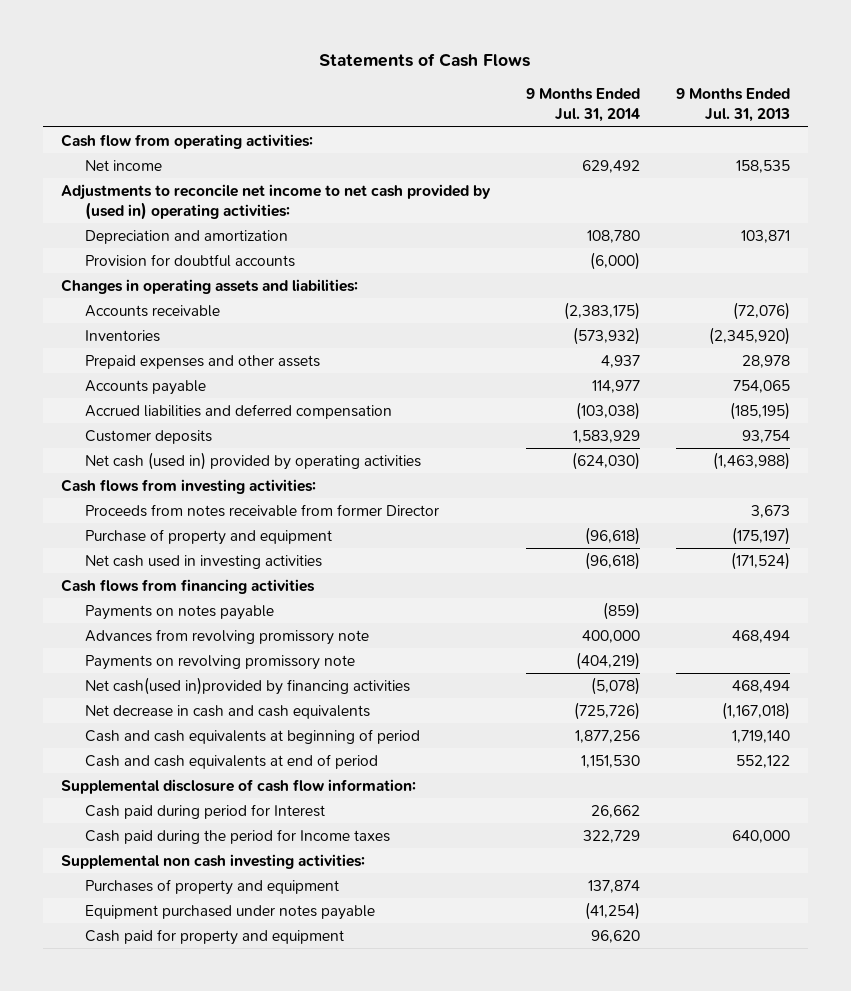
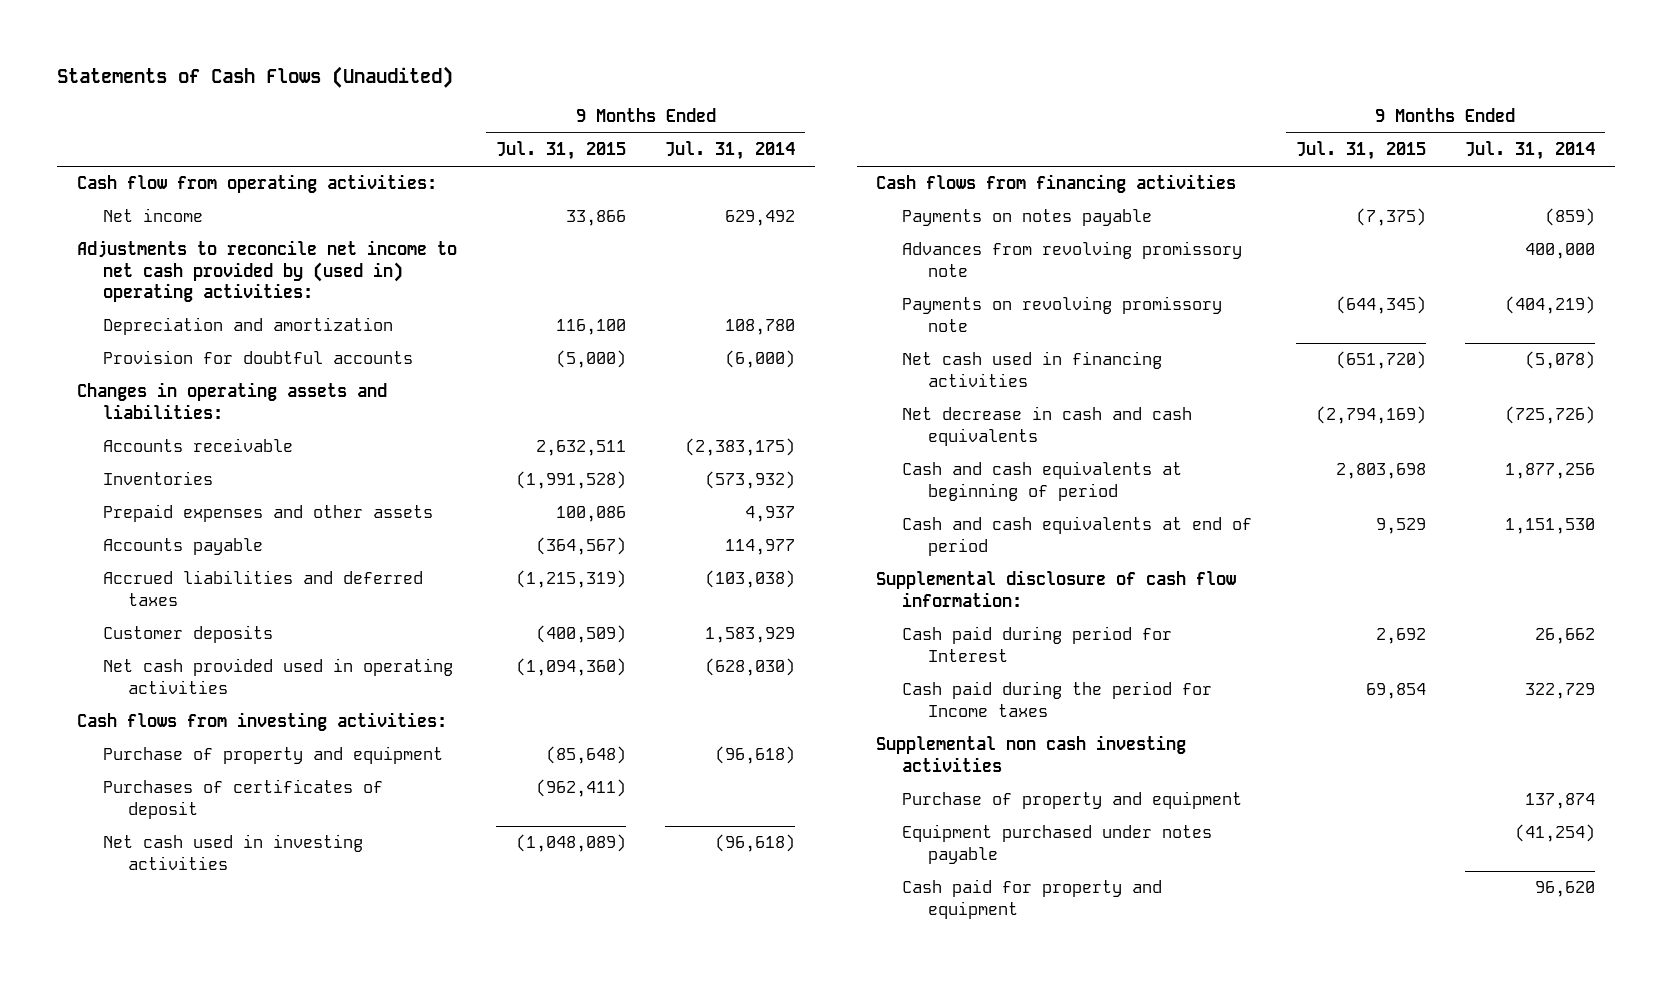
[319,53,531,68] Statements of Cash Flows -> [57,65,454,88] Statements of Cash Flows (Unaudited)
[676,88,791,123] 9 Months Ended Jul. 31, 2013 -> none
none -> [496,141,627,161] Jul. 31, 2015
[84,403,392,419] Accrued liabilities and deferred compensation -> [102,570,423,606] Accrued liabilities and deferred taxes
[84,451,421,470] Net cash (used in) provided by operating activities -> [102,658,453,694] Net cash provided used in operating activities
[571,451,640,470] (624,030) -> [705,658,796,677] (628,030)
[84,503,439,517] Proceeds from notes receivable from former Director -> none
none -> [102,779,383,819] Purchases of certificates of deposit
[84,676,410,695] Net cash(used in)provided by financing activities -> [902,351,1163,387] Net cash used in financing activities
[60,853,365,869] Supplemental non cash investing activities: -> [876,735,1187,772] Supplemental non cash investing activities
[84,878,339,895] Purchases of property and equipment -> [902,791,1243,810] Purchase of property and equipment

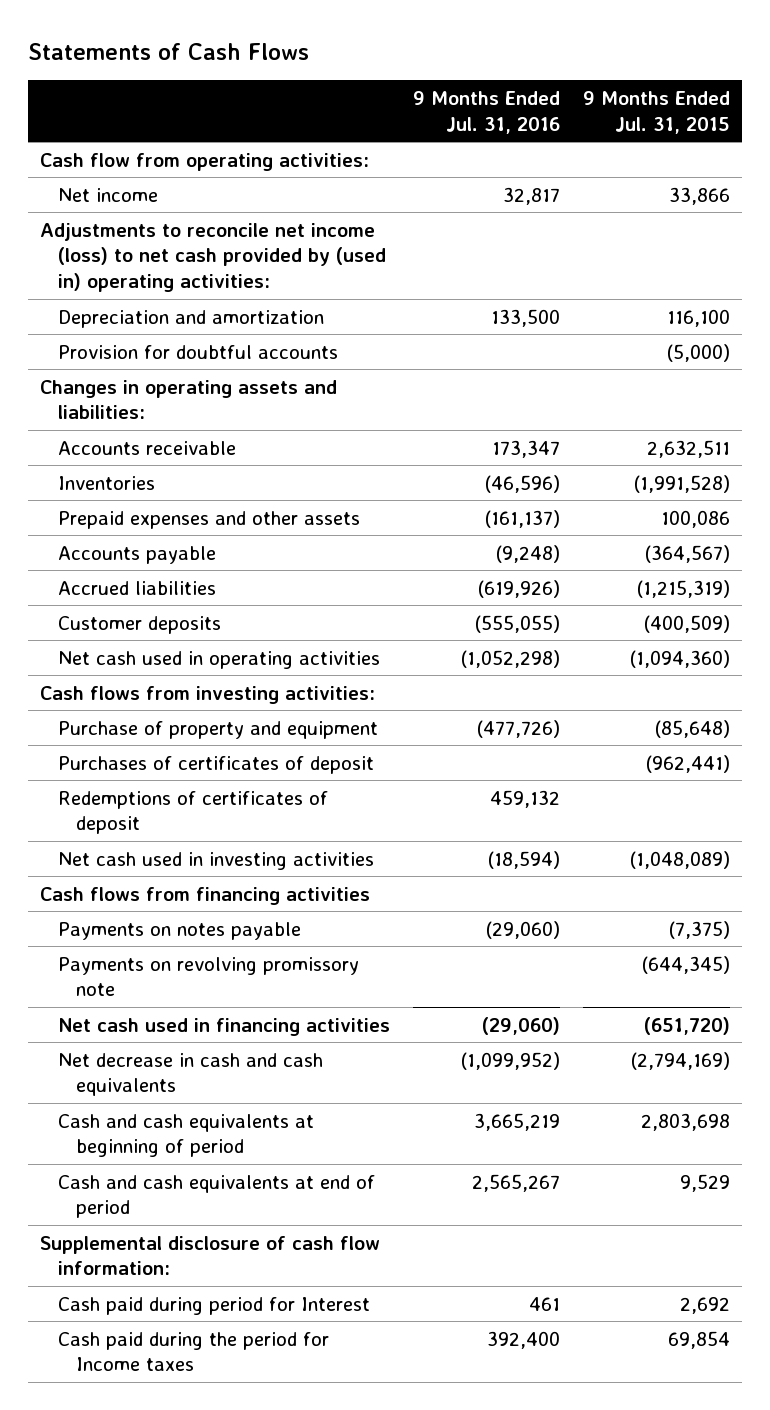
[57,65,454,88] Statements of Cash Flows (Unaudited) -> [28,42,310,60] Statements of Cash Flows
[665,141,796,161] Jul. 31, 2014 -> none
none -> [413,90,561,134] 9 Months Ended Jul. 31, 2016
[76,240,457,303] Adjustments to reconcile net income to net cash provided by (used in) operating activities: -> [39,222,387,293] Adjustments to reconcile net income (loss) to net cash provided by (used in) operating activities:
[102,570,423,606] Accrued liabilities and deferred taxes -> [58,580,217,595] Accrued liabilities
[102,658,453,694] Net cash provided used in operating activities -> [58,650,381,669] Net cash used in operating activities
[536,779,627,798] (962,411) -> [646,754,731,773] (962,441)
none -> [58,790,329,835] Redemptions of certificates of deposit
[902,241,1243,277] Advances from revolving promissory note -> none
[876,735,1187,772] Supplemental non cash investing activities -> none
[902,791,1243,810] Purchase of property and equipment -> none
[902,824,1213,864] Equipment purchased under notes payable -> none
[902,879,1163,919] Cash paid for property and equipment -> none

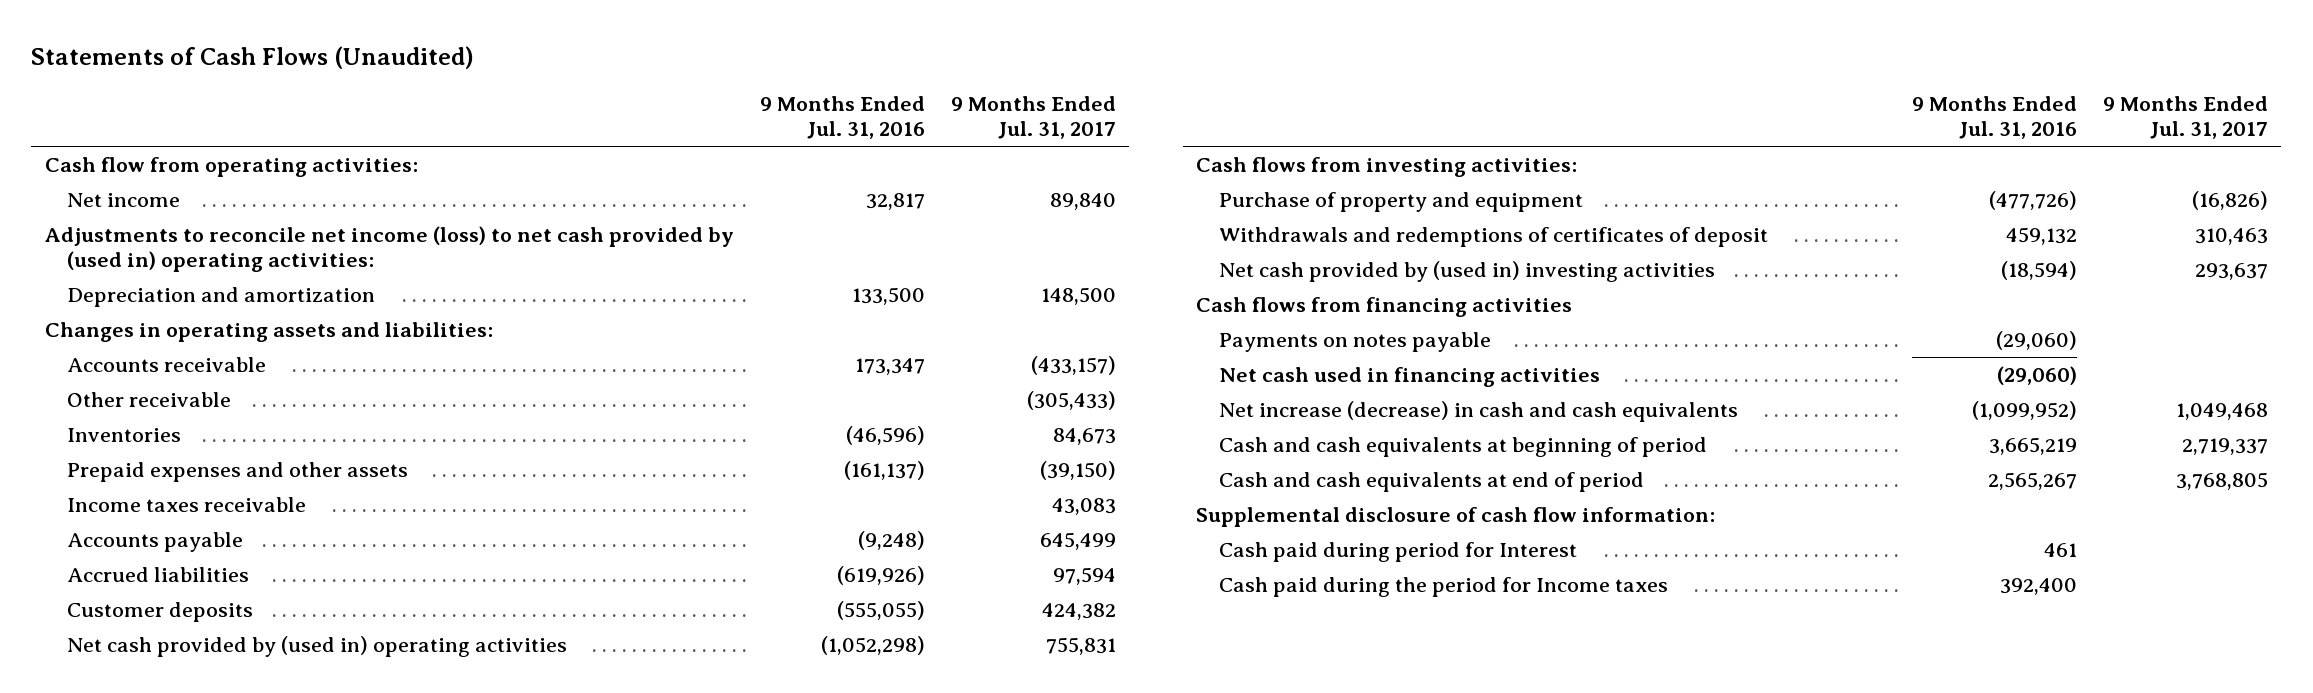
[28,42,310,60] Statements of Cash Flows -> [31,45,475,69] Statements of Cash Flows (Unaudited)
[583,90,731,134] 9 Months Ended Jul. 31, 2015 -> none
none -> [951,95,1117,140] 9 Months Ended Jul. 31, 2017
[58,344,339,359] Provision for doubtful accounts -> none
none -> [66,391,231,407] Other receivable
none -> [66,496,306,512] Income taxes receivable
[58,650,381,669] Net cash used in operating activities -> [66,635,567,657] Net cash provided by (used in) operating activities
[58,755,375,774] Purchases of certificates of deposit -> none
[58,790,329,835] Redemptions of certificates of deposit -> [1218,226,1768,247] Withdrawals and redemptions of certificates of deposit
[58,851,375,870] Net cash used in investing activities -> [1218,260,1715,282] Net cash provided by (used in) investing activities
[58,956,360,997] Payments on revolving promissory note -> none
[58,1052,324,1097] Net decrease in cash and cash equivalents -> [1218,400,1738,422] Net increase (decrease) in cash and cash equivalents

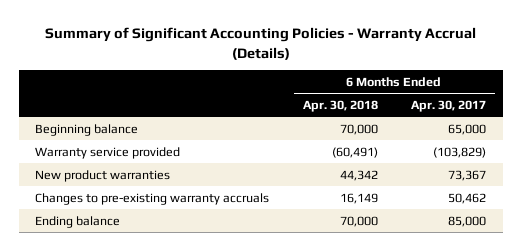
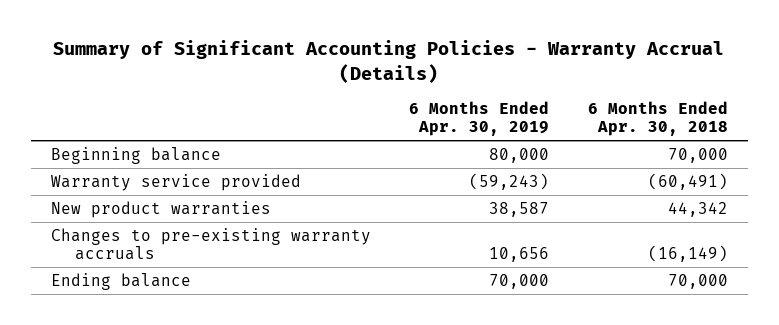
[411,99,487,112] Apr. 30, 2017 -> none
none -> [409,101,550,137] 6 Months Ended Apr. 30, 2019
[339,192,378,204] 16,149 -> [648,245,729,263] (16,149)

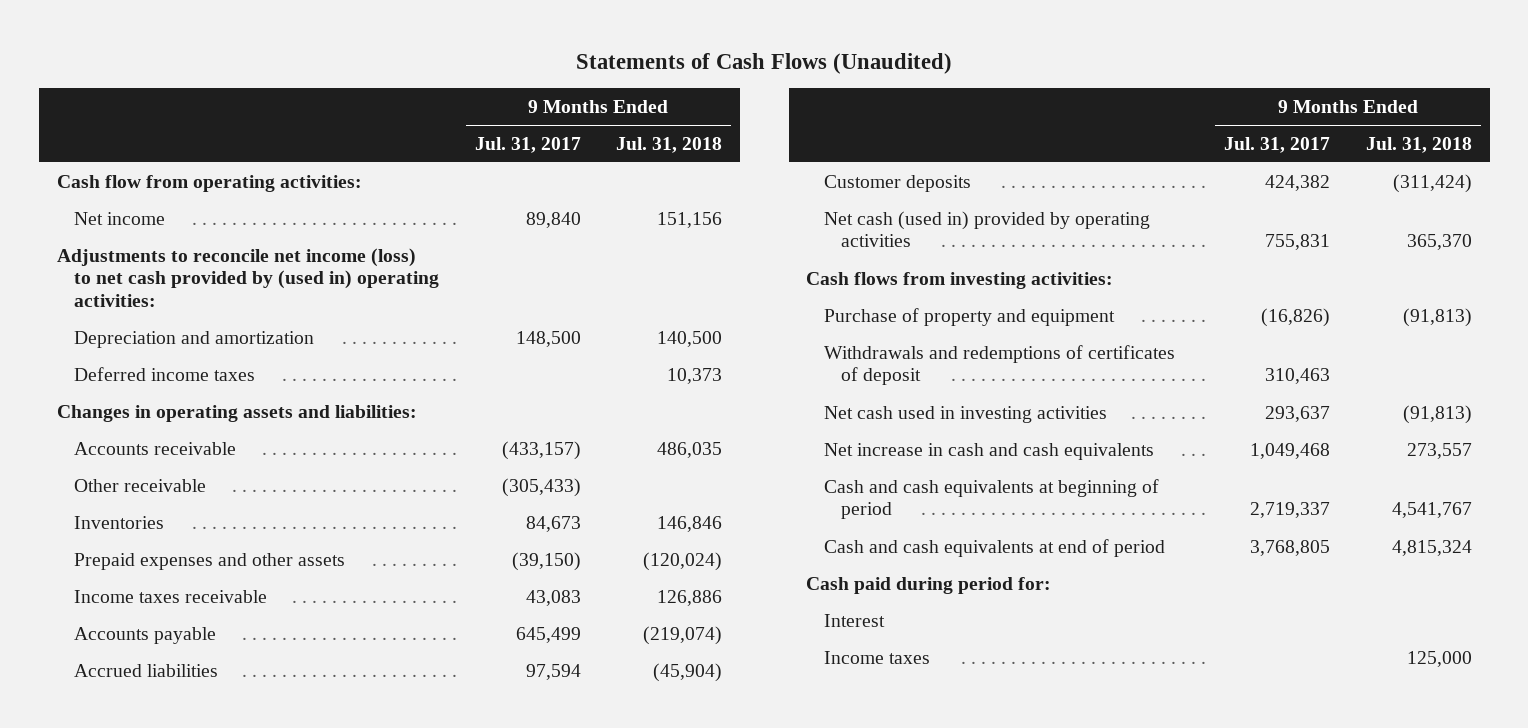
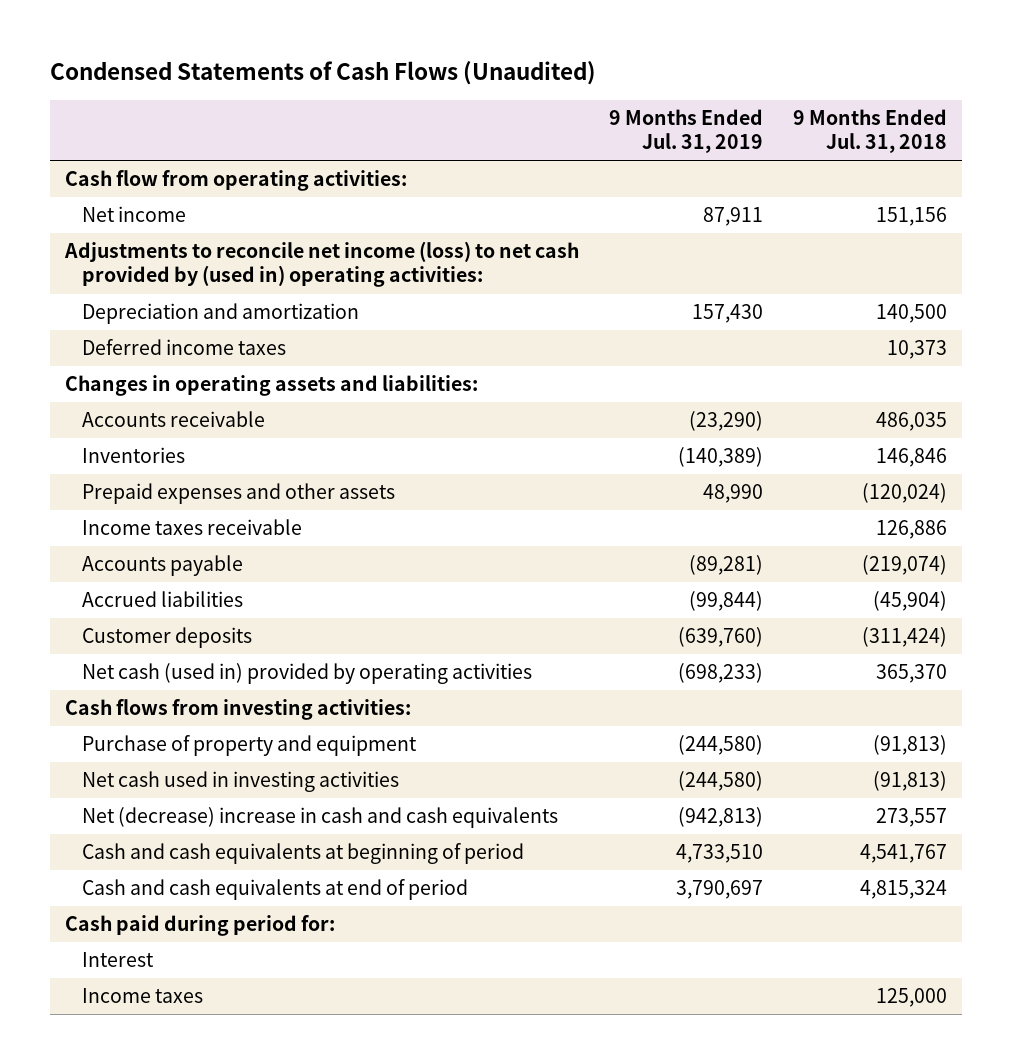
[576,53,953,75] Statements of Cash Flows (Unaudited) -> [50,61,597,86] Condensed Statements of Cash Flows (Unaudited)
[474,136,581,153] Jul. 31, 2017 -> none
none -> [609,109,764,154] 9 Months Ended Jul. 31, 2019
[73,478,206,492] Other receivable -> none
[823,344,1175,386] Withdrawals and redemptions of certificates of deposit -> none
[823,442,1154,460] Net increase in cash and cash equivalents -> [81,807,558,829] Net (decrease) increase in cash and cash equivalents

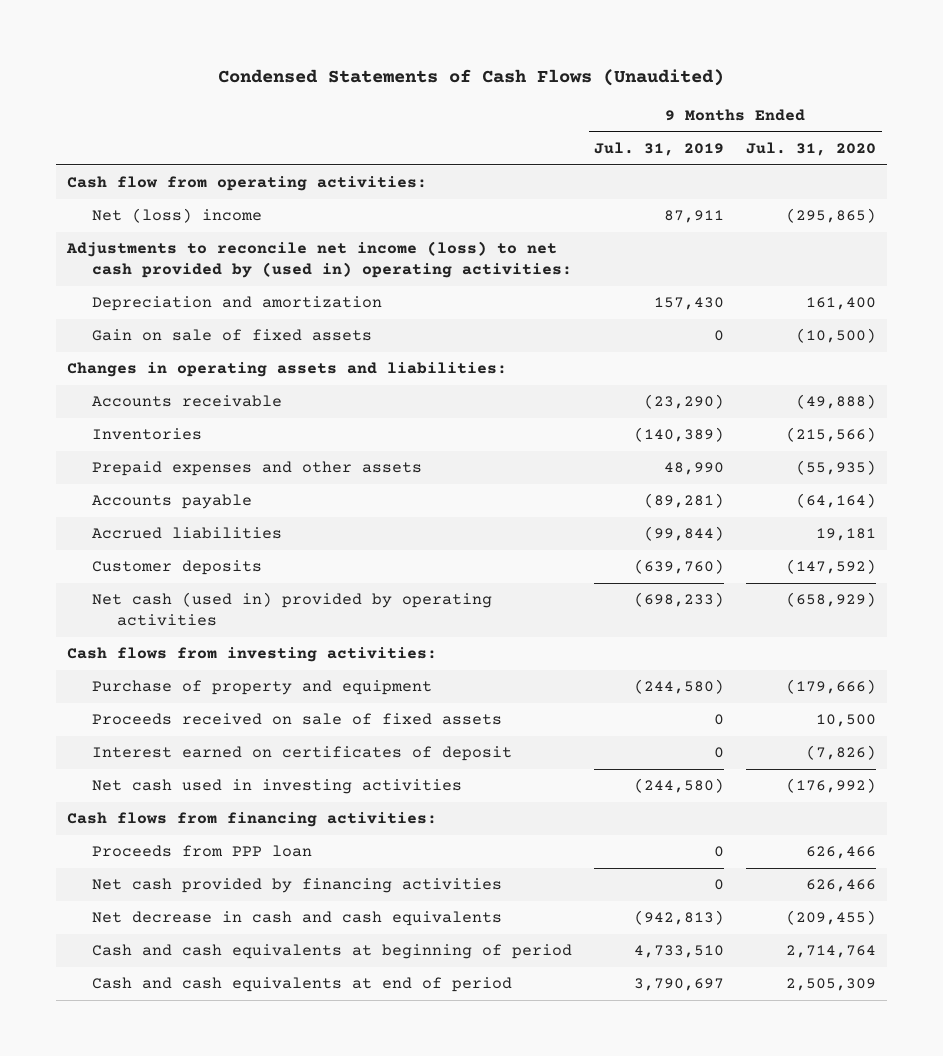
[793,109,948,154] 9 Months Ended Jul. 31, 2018 -> none
none -> [746,141,877,156] Jul. 31, 2020
[81,206,186,223] Net income -> [92,208,263,224] Net (loss) income
[81,339,286,356] Deferred income taxes -> none
none -> [92,329,373,342] Gain on sale of fixed assets
[81,519,302,536] Income taxes receivable -> none
none -> [92,713,503,726] Proceeds received on sale of fixed assets
none -> [92,746,513,762] Interest earned on certificates of deposit
none -> [66,812,437,828] Cash flows from financing activities:
none -> [92,845,313,858] Proceeds from PPP loan
none -> [92,878,503,894] Net cash provided by financing activities
[81,807,558,829] Net (decrease) increase in cash and cash equivalents -> [92,911,503,927] Net decrease in cash and cash equivalents
[65,915,336,937] Cash paid during period for: -> none
[81,952,154,968] Interest -> none
[81,988,203,1004] Income taxes -> none

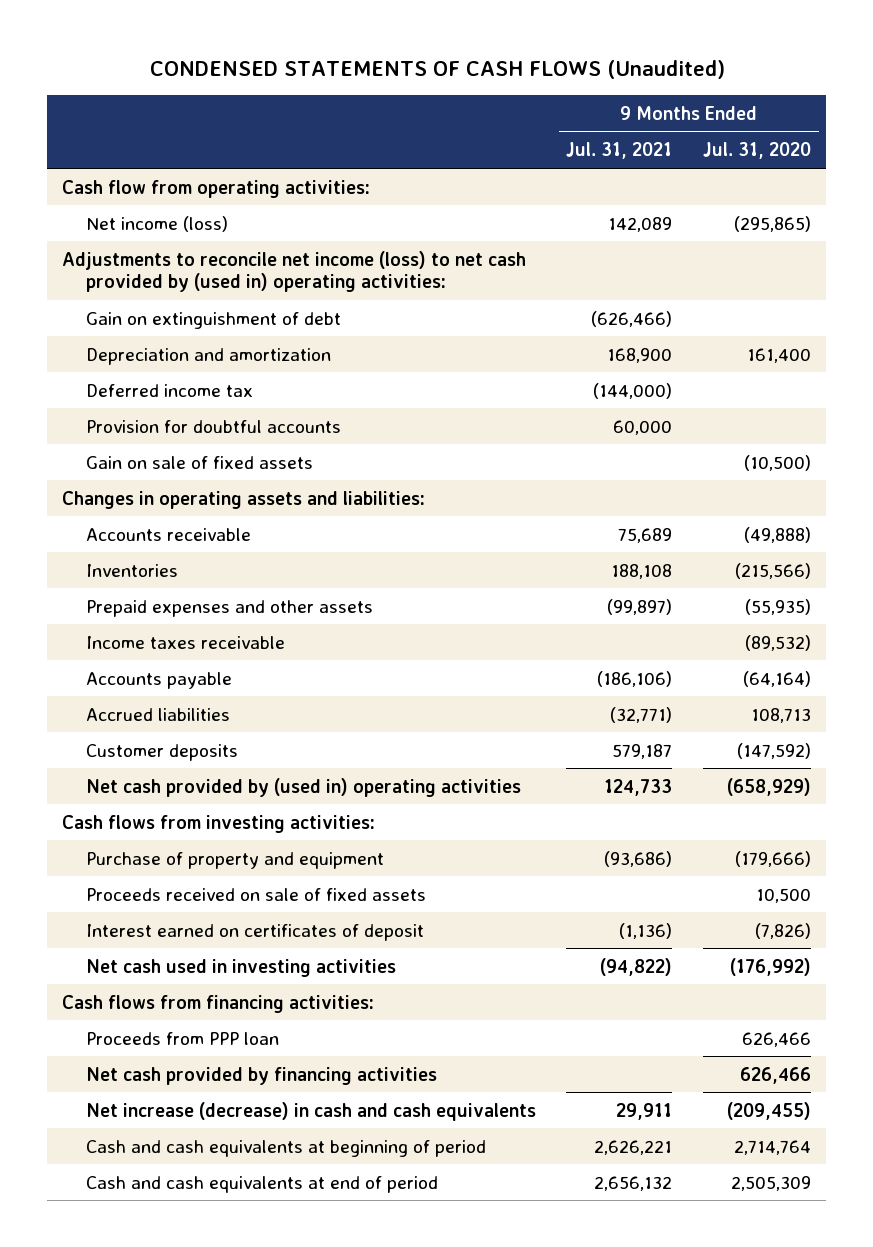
[218,68,725,86] Condensed Statements of Cash Flows (Unaudited) -> [149,60,725,80] CONDENSED STATEMENTS OF CASH FLOWS (Unaudited)
[594,141,725,156] Jul. 31, 2019 -> none
none -> [566,142,673,160] Jul. 31, 2021
[92,208,263,224] Net (loss) income -> [85,215,228,232] Net income (loss)
none -> [85,311,341,329] Gain on extinguishment of debt
none -> [85,383,253,397] Deferred income tax
none -> [85,419,341,433] Provision for doubtful accounts
none -> [85,635,285,649] Income taxes receivable
[816,528,877,542] 19,181 -> [750,707,811,723] 108,713
[92,592,493,626] Net cash (used in) provided by operating activities -> [85,777,521,797] Net cash provided by (used in) operating activities
[92,911,503,927] Net decrease in cash and cash equivalents -> [85,1101,536,1121] Net increase (decrease) in cash and cash equivalents

